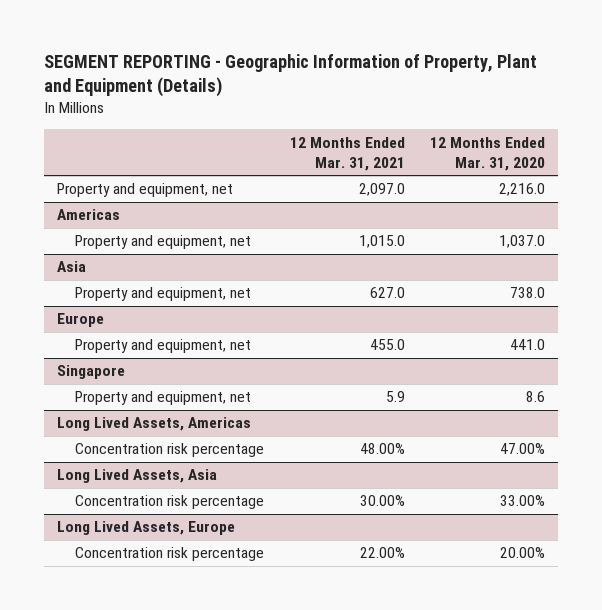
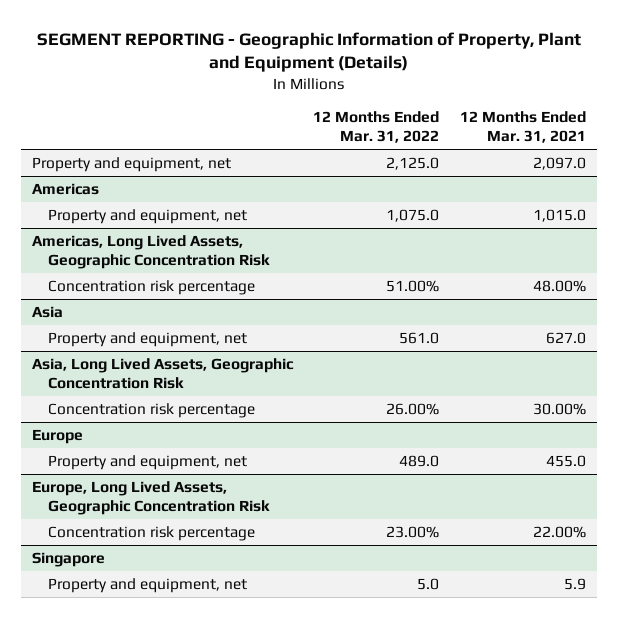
[430,136,546,171] 12 Months Ended Mar. 31, 2020 -> none
none -> [313,111,440,144] 12 Months Ended Mar. 31, 2022
none -> [31,234,271,269] Americas, Long Lived Assets, Geographic Concentration Risk
none -> [48,279,256,295] Concentration risk percentage
none -> [31,357,294,389] Asia, Long Lived Assets, Geographic Concentration Risk
none -> [48,402,256,418] Concentration risk percentage
none -> [31,480,271,515] Europe, Long Lived Assets, Geographic Concentration Risk
none -> [48,525,256,541] Concentration risk percentage
[56,417,251,432] Long Lived Assets, Americas -> none
[74,443,264,458] Concentration risk percentage -> none
[56,469,217,484] Long Lived Assets, Asia -> none
[74,495,264,510] Concentration risk percentage -> none
[56,521,235,536] Long Lived Assets, Europe -> none
[74,547,264,562] Concentration risk percentage -> none

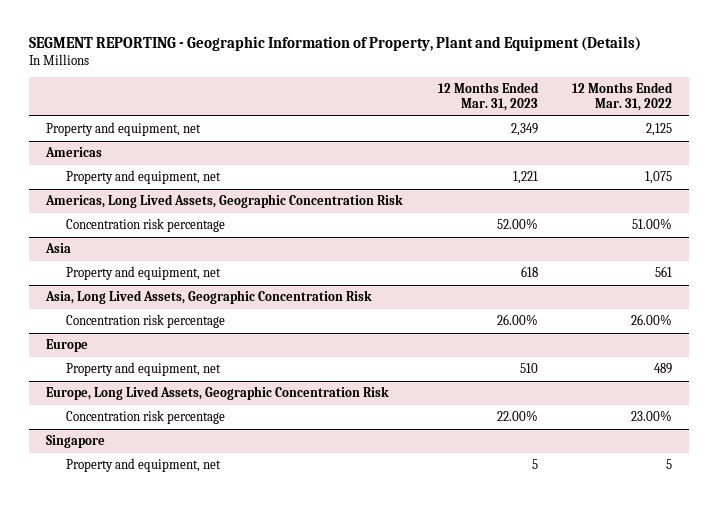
[460,111,587,144] 12 Months Ended Mar. 31, 2021 -> none
none -> [437,82,539,112] 12 Months Ended Mar. 31, 2023
[386,156,440,170] 2,125.0 -> [646,123,673,137] 2,125
[386,208,440,222] 1,075.0 -> [645,171,673,185] 1,075
[399,331,440,344] 561.0 -> [655,266,673,278] 561
[399,454,440,467] 489.0 -> [654,363,673,375] 489
[417,577,440,590] 5.0 -> [666,459,673,470] 5

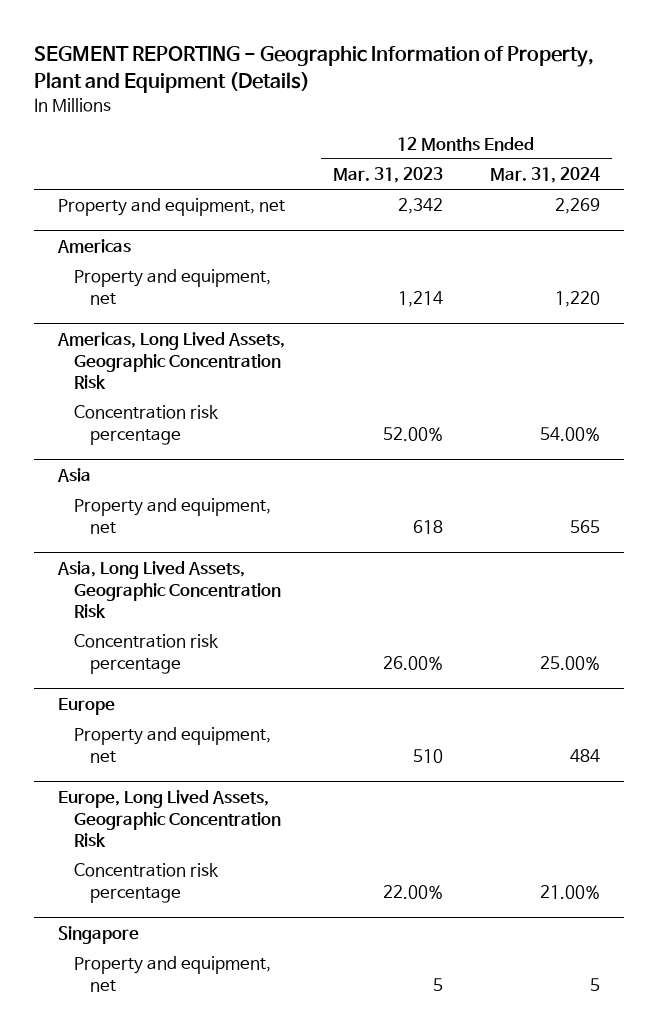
[572,82,674,112] 12 Months Ended Mar. 31, 2022 -> none
none -> [490,167,601,184] Mar. 31, 2024
[510,123,538,137] 2,349 -> [397,198,443,215] 2,342
[512,171,538,185] 1,221 -> [397,290,443,307] 1,214

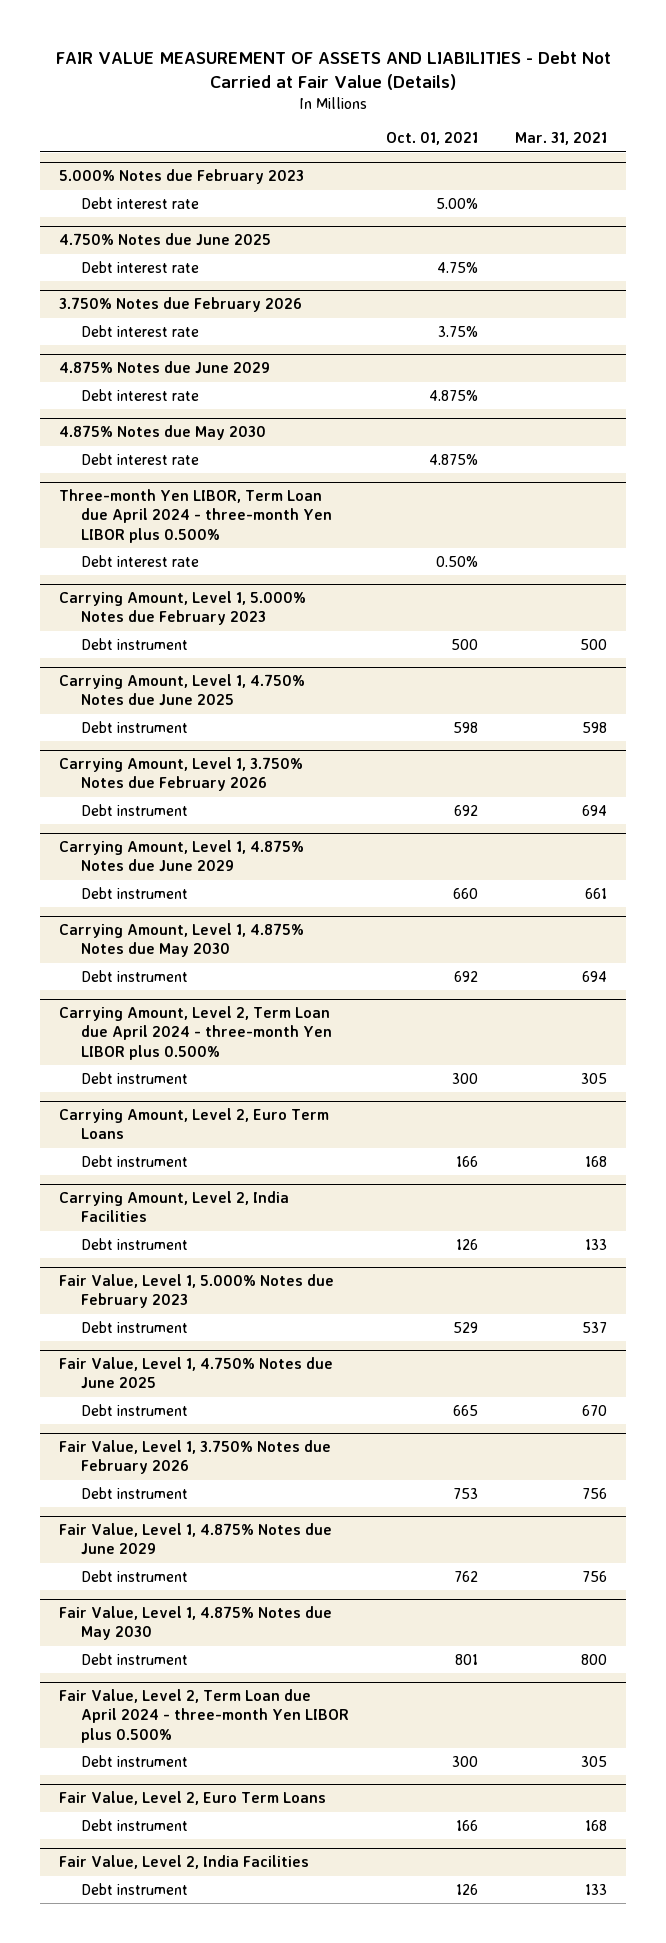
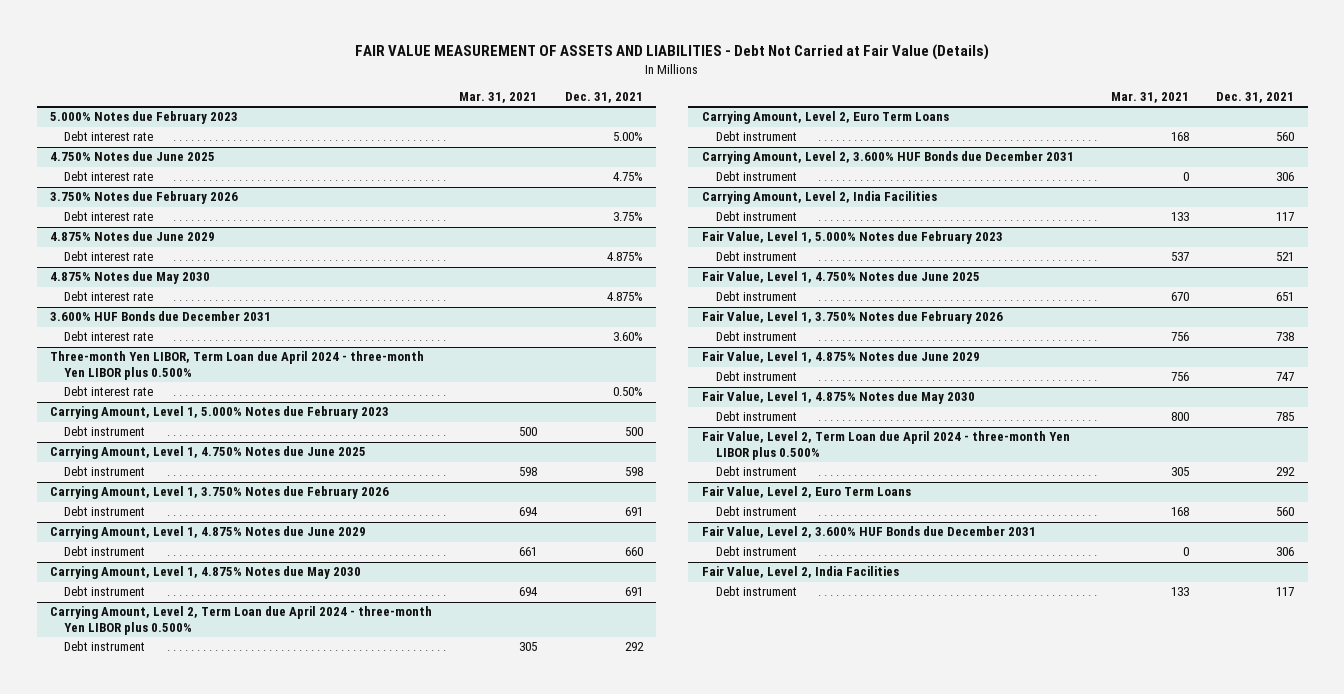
[385,132,478,146] Oct. 01, 2021 -> none
none -> [564,92,643,104] Dec. 31, 2021
none -> [50,311,272,322] 3.600% HUF Bonds due December 2031
none -> [64,331,154,342] Debt interest rate
none -> [701,151,1074,165] Carrying Amount, Level 2, 3.600% HUF Bonds due December 2031
none -> [715,171,797,182] Debt instrument
none -> [701,526,1036,539] Fair Value, Level 2, 3.600% HUF Bonds due December 2031
none -> [715,546,797,557] Debt instrument

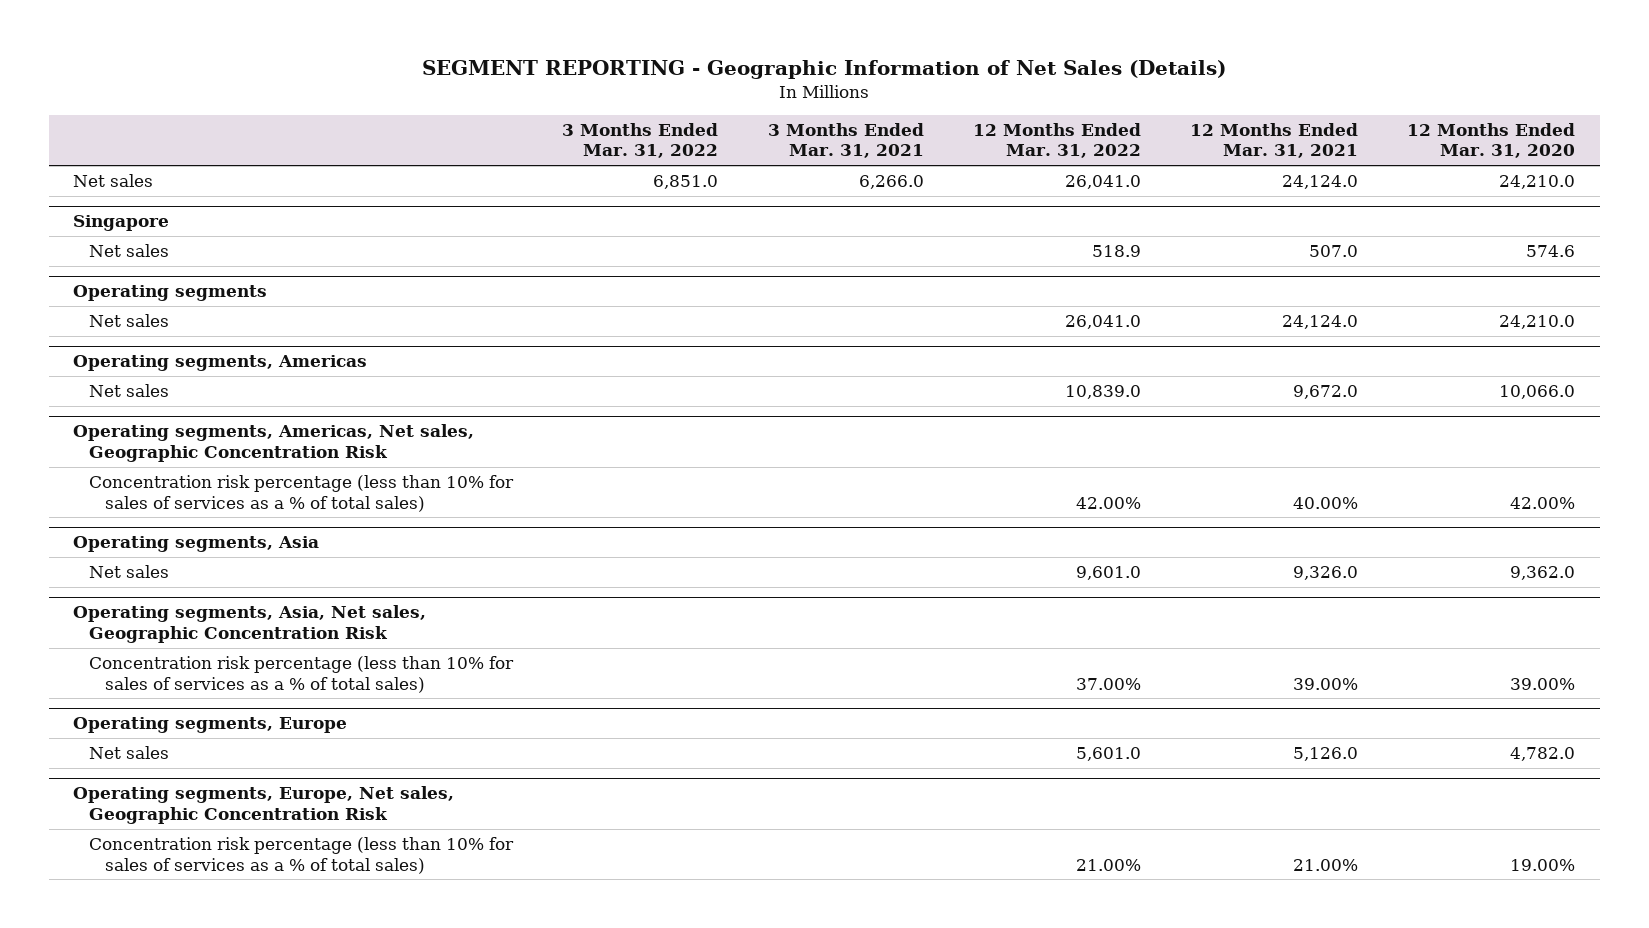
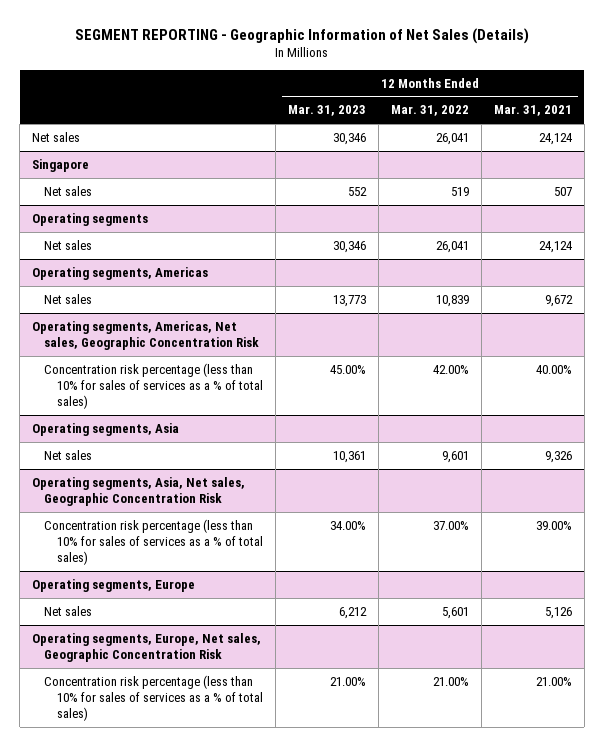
[562,122,719,159] 3 Months Ended Mar. 31, 2022 -> none
[767,122,924,159] 3 Months Ended Mar. 31, 2021 -> none
[1407,122,1576,159] 12 Months Ended Mar. 31, 2020 -> none
none -> [287,105,366,117] Mar. 31, 2023
[1064,175,1141,190] 26,041.0 -> [435,132,469,145] 26,041
[1282,175,1359,190] 24,124.0 -> [538,132,573,145] 24,124
[1091,245,1141,258] 518.9 -> [450,186,469,196] 519
[1309,245,1359,258] 507.0 -> [553,186,572,196] 507
[1064,315,1141,330] 26,041.0 -> [435,240,469,253] 26,041
[1282,315,1359,330] 24,124.0 -> [538,240,573,253] 24,124
[1064,385,1141,400] 10,839.0 -> [435,294,469,307] 10,839
[1293,385,1359,400] 9,672.0 -> [544,294,573,307] 9,672
[1075,566,1141,581] 9,601.0 -> [441,450,469,463] 9,601
[1293,566,1359,581] 9,326.0 -> [544,450,572,463] 9,326
[1075,747,1141,762] 5,601.0 -> [441,606,469,619] 5,601
[1293,747,1359,762] 5,126.0 -> [544,606,572,619] 5,126

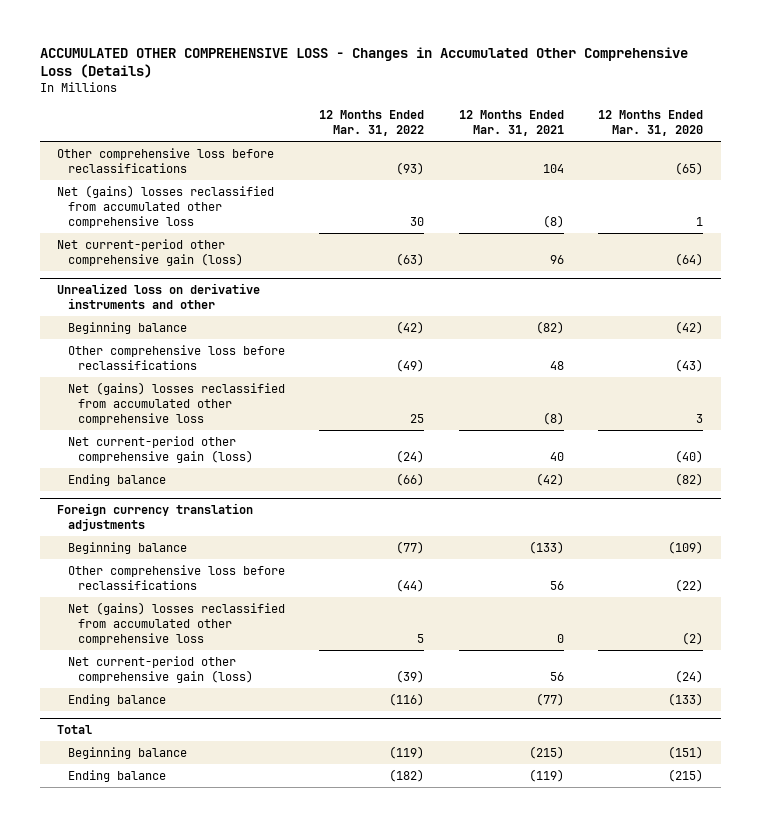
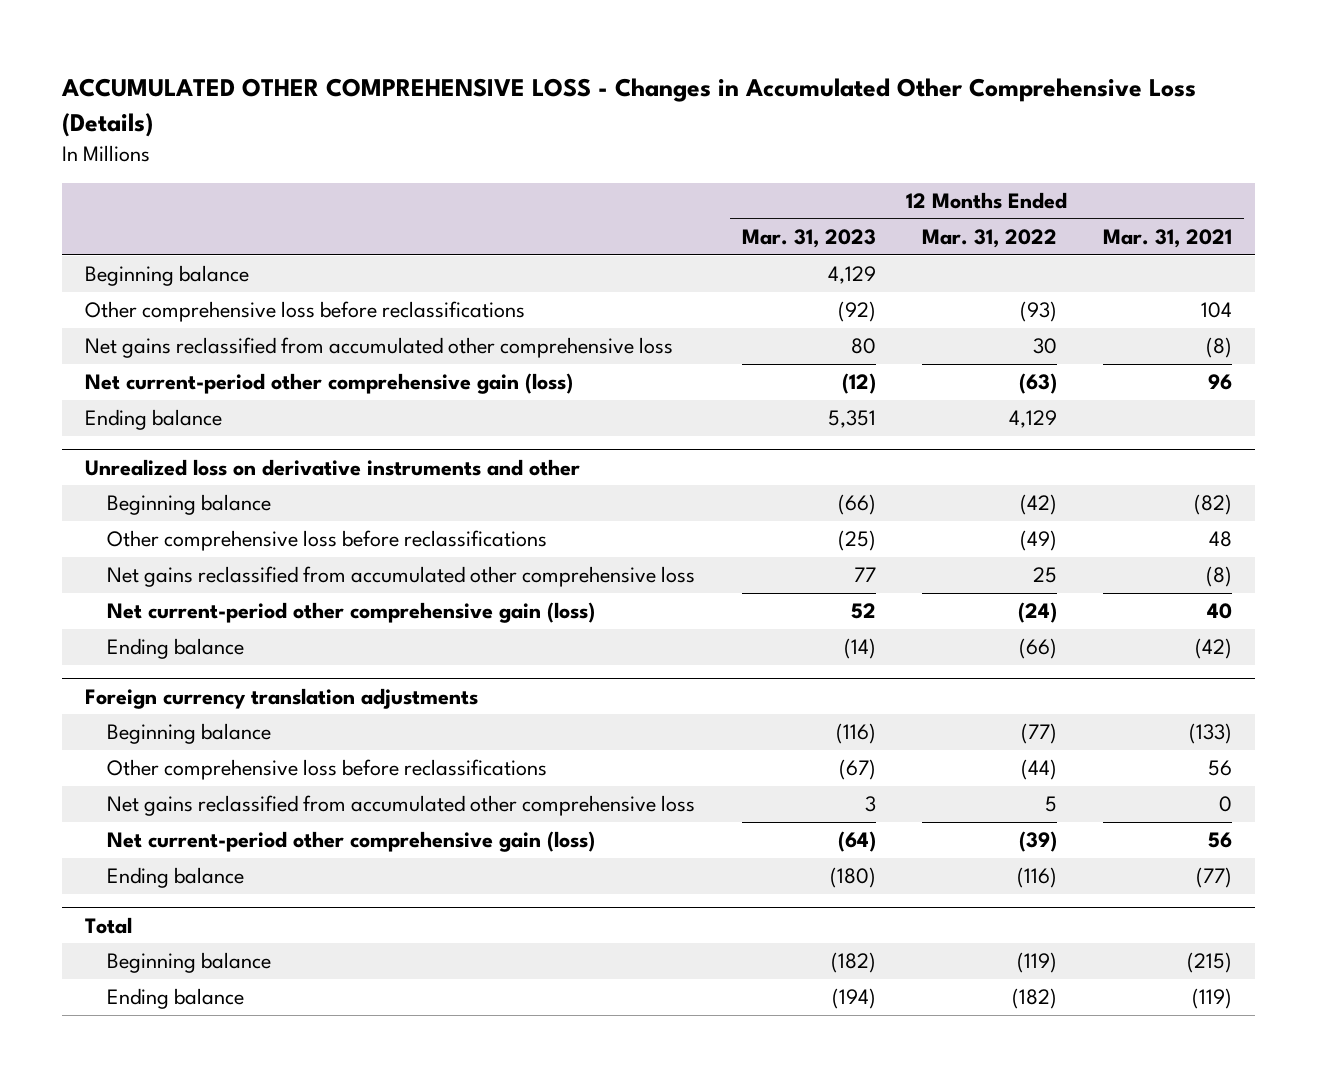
[598,110,704,137] 12 Months Ended Mar. 31, 2020 -> none
none -> [741,229,876,249] Mar. 31, 2023
none -> [84,265,249,287] Beginning balance
[56,184,274,228] Net (gains) losses reclassified from accumulated other comprehensive loss -> [84,337,673,359] Net gains reclassified from accumulated other comprehensive loss
none -> [84,409,222,431] Ending balance
[67,381,285,425] Net (gains) losses reclassified from accumulated other comprehensive loss -> [107,566,696,588] Net gains reclassified from accumulated other comprehensive loss
[67,601,285,645] Net (gains) losses reclassified from accumulated other comprehensive loss -> [107,795,696,817] Net gains reclassified from accumulated other comprehensive loss

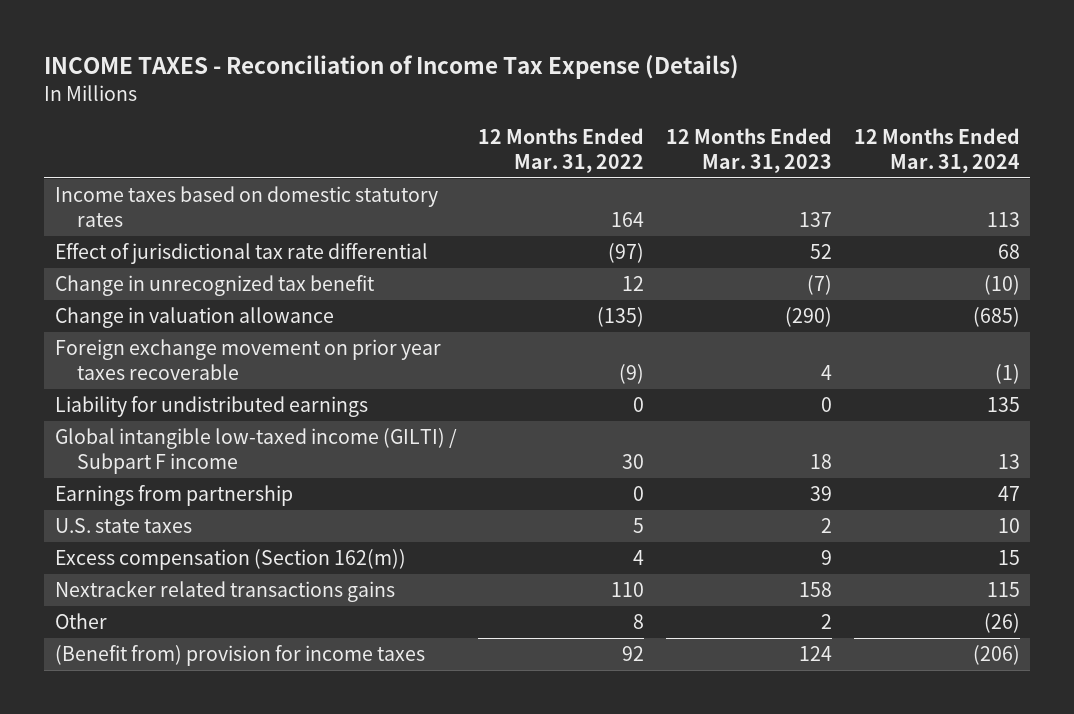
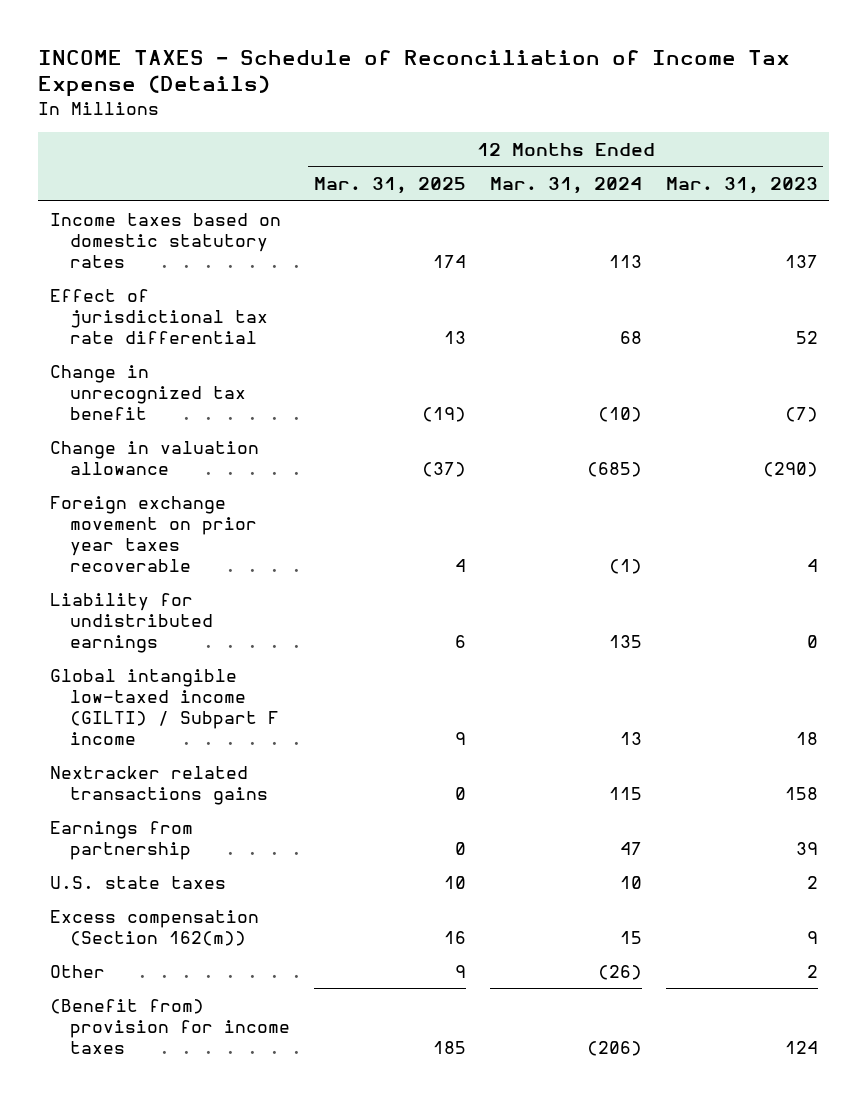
[44,55,740,80] INCOME TAXES - Reconciliation of Income Tax Expense (Details) -> [37,49,790,98] INCOME TAXES - Schedule of Reconciliation of Income Tax Expense (Details)
[478,127,645,173] 12 Months Ended Mar. 31, 2022 -> none
none -> [313,177,466,195] Mar. 31, 2025
[54,581,395,603] Nextracker related transactions gains -> [49,765,269,805] Nextracker related transactions gains

